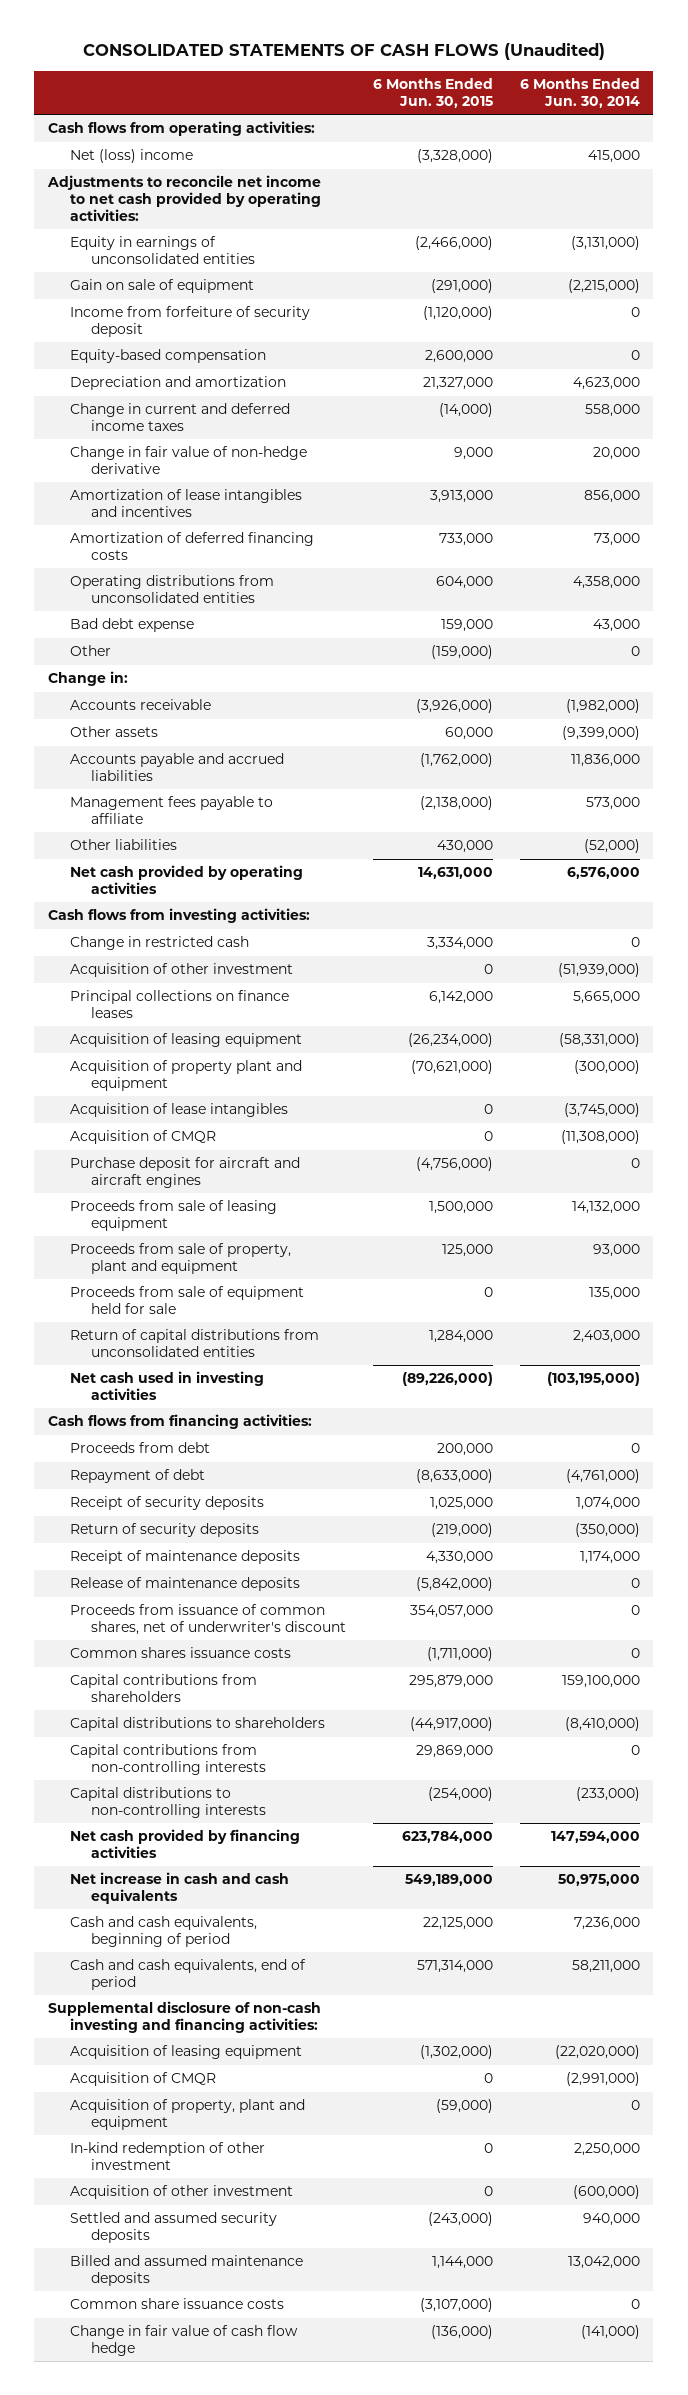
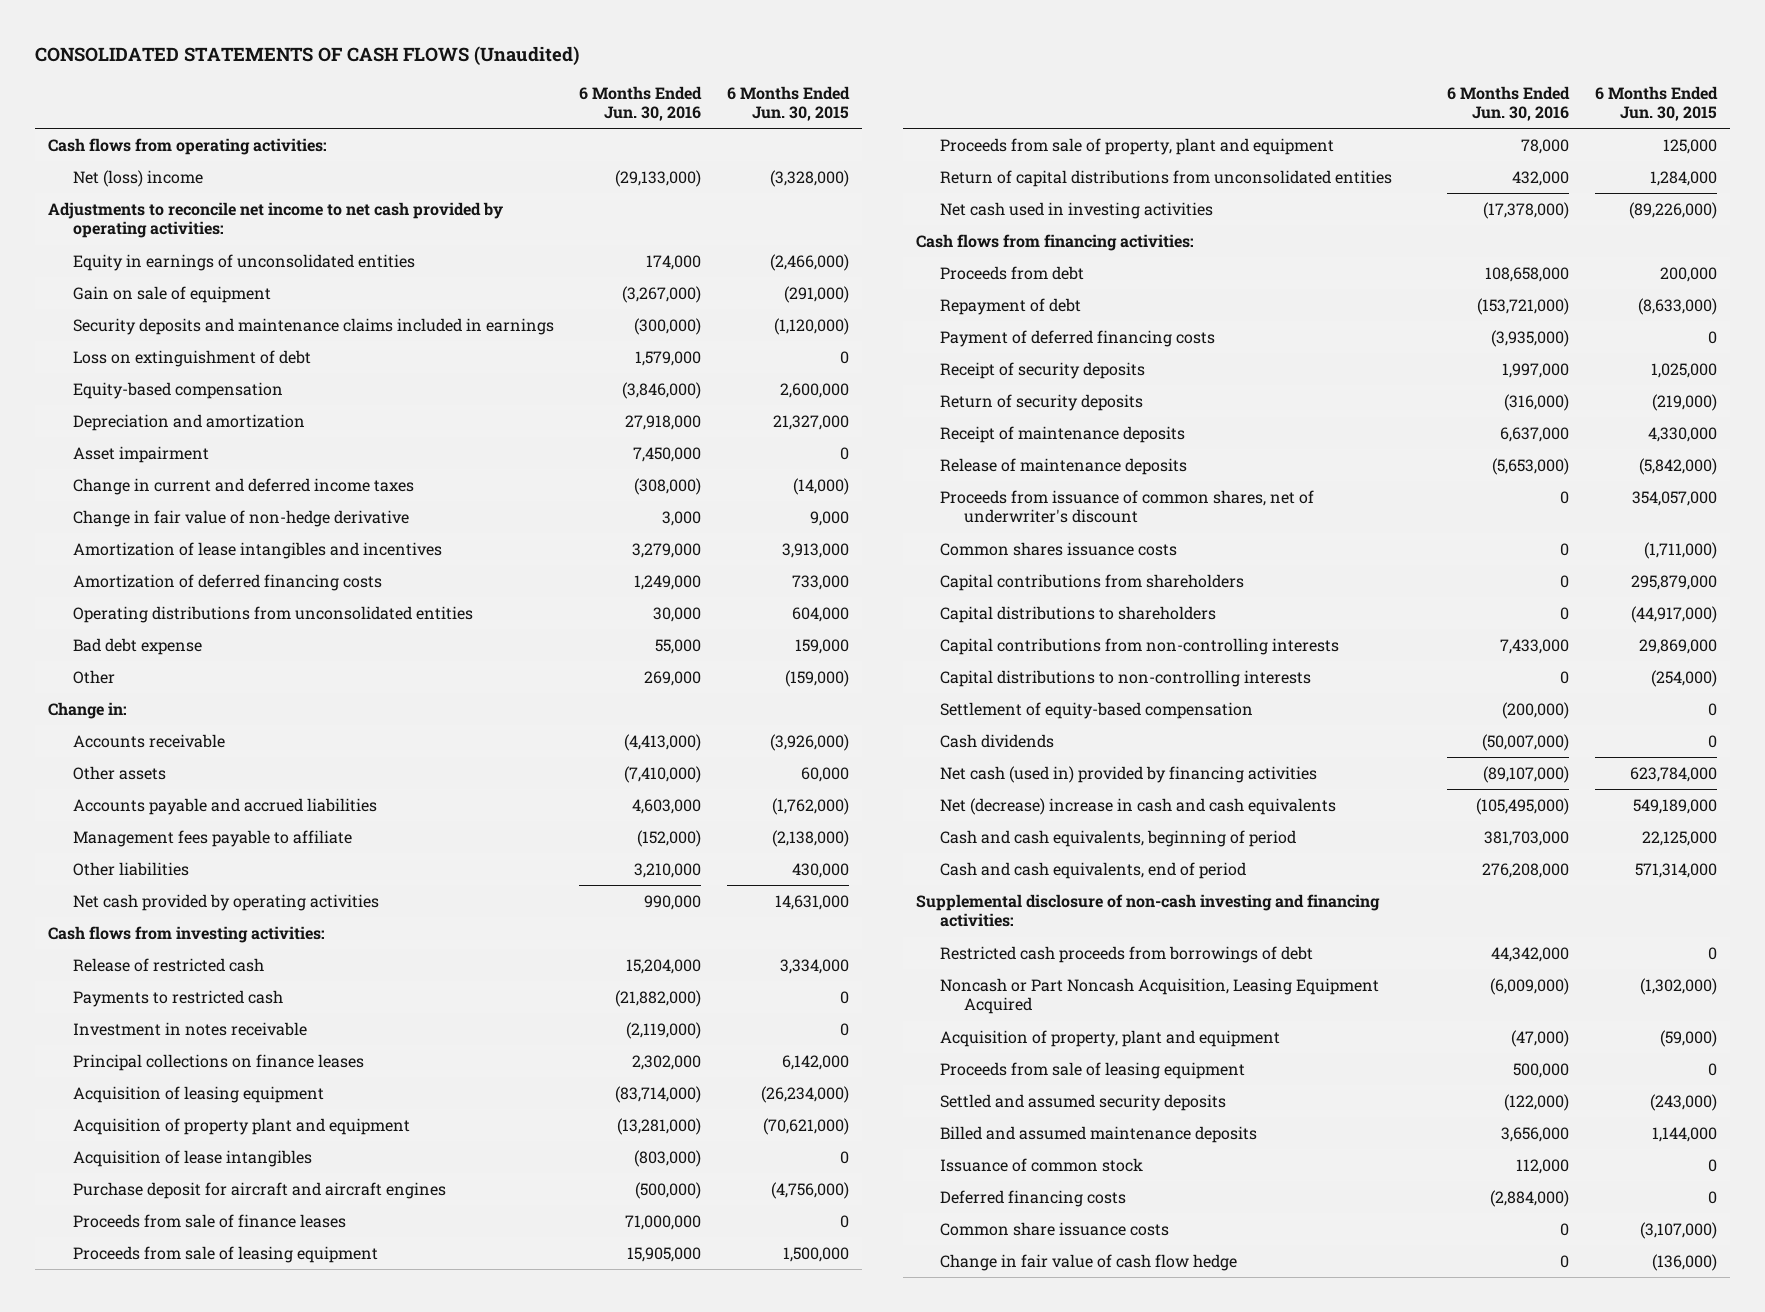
[520,78,641,108] 6 Months Ended Jun. 30, 2014 -> none
none -> [579,85,703,122] 6 Months Ended Jun. 30, 2016
[69,306,310,338] Income from forfeiture of security deposit -> [72,317,554,335] Security deposits and maintenance claims included in earnings
none -> [72,349,311,367] Loss on extinguishment of debt
none -> [72,445,209,463] Asset impairment
[69,936,249,951] Change in restricted cash -> [72,957,264,972] Release of restricted cash
none -> [72,989,283,1007] Payments to restricted cash
[69,963,293,978] Acquisition of other investment -> [72,1021,307,1036] Investment in notes receivable
[69,1130,216,1145] Acquisition of CMQR -> none
none -> [72,1213,346,1228] Proceeds from sale of finance leases
[69,1286,304,1315] Proceeds from sale of equipment held for sale -> none
none -> [940,329,1216,347] Payment of deferred financing costs
none -> [940,701,1254,719] Settlement of equity-based compensation
none -> [940,733,1055,748] Cash dividends
[69,1829,300,1859] Net cash provided by financing activities -> [940,765,1318,783] Net cash (used in) provided by financing activities
[69,1872,289,1905] Net increase in cash and cash equivalents -> [940,797,1337,815] Net (decrease) increase in cash and cash equivalents
[69,2072,216,2087] Acquisition of CMQR -> none
none -> [940,945,1314,963] Restricted cash proceeds from borrowings of debt
[69,2045,302,2060] Acquisition of leasing equipment -> [940,977,1380,1015] Noncash or Part Noncash Acquisition, Leasing Equipment Acquired
[69,2142,265,2171] In-kind redemption of other investment -> none
[69,2185,293,2200] Acquisition of other investment -> none
none -> [940,1061,1246,1079] Proceeds from sale of leasing equipment
none -> [940,1157,1144,1172] Issuance of common stock
none -> [940,1189,1127,1207] Deferred financing costs

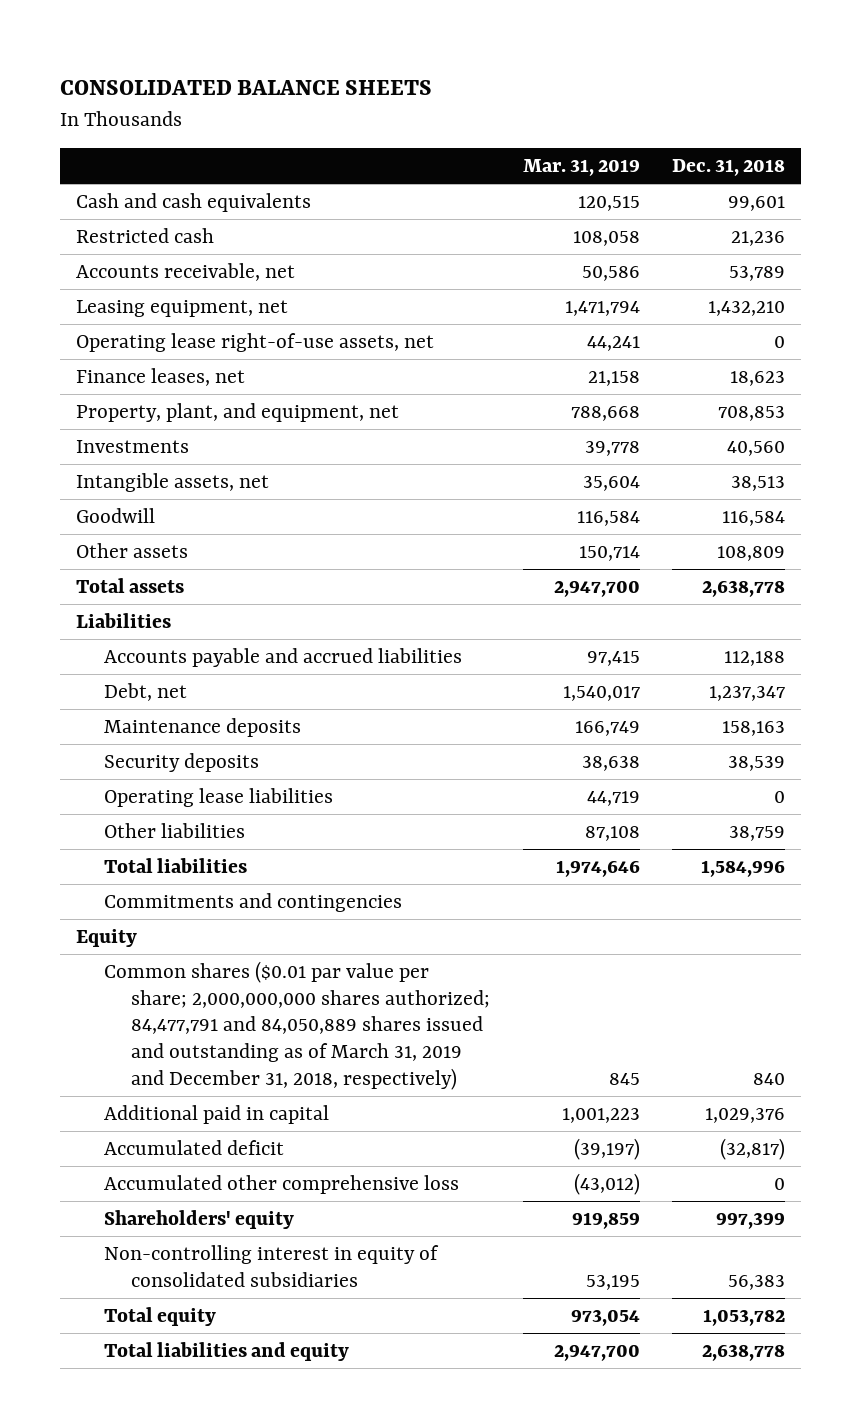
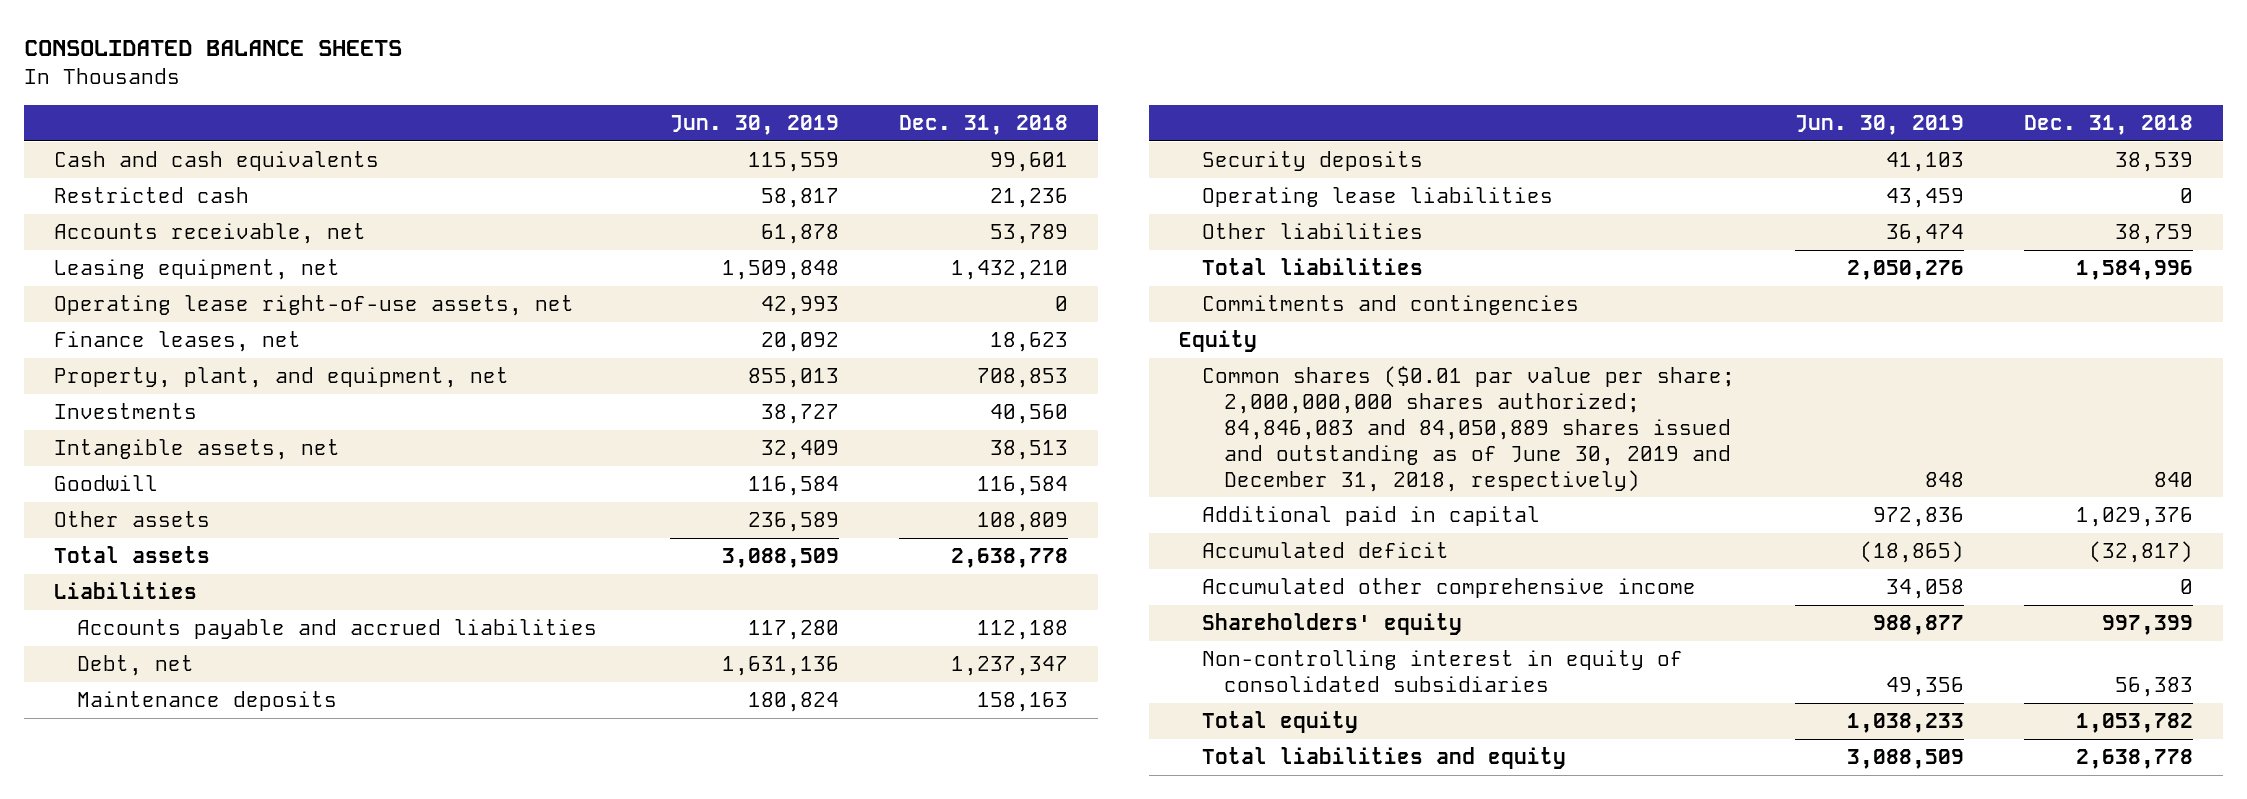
[522,159,640,177] Mar. 31, 2019 -> none
none -> [669,115,839,136] Jun. 30, 2019
[103,960,491,1091] Common shares ($0.01 par value per share; 2,000,000,000 shares authorized; 84,477,791 and 84,050,889 shares issued and outstanding as of March 31, 2019 and December 31, 2018, respectively) -> [1201,366,1735,492] Common shares ($0.01 par value per share; 2,000,000,000 shares authorized; 84,846,083 and 84,050,889 shares issued and outstanding as of June 30, 2019 and December 31, 2018, respectively)
[103,1174,459,1194] Accumulated other comprehensive loss -> [1201,578,1696,599] Accumulated other comprehensive income

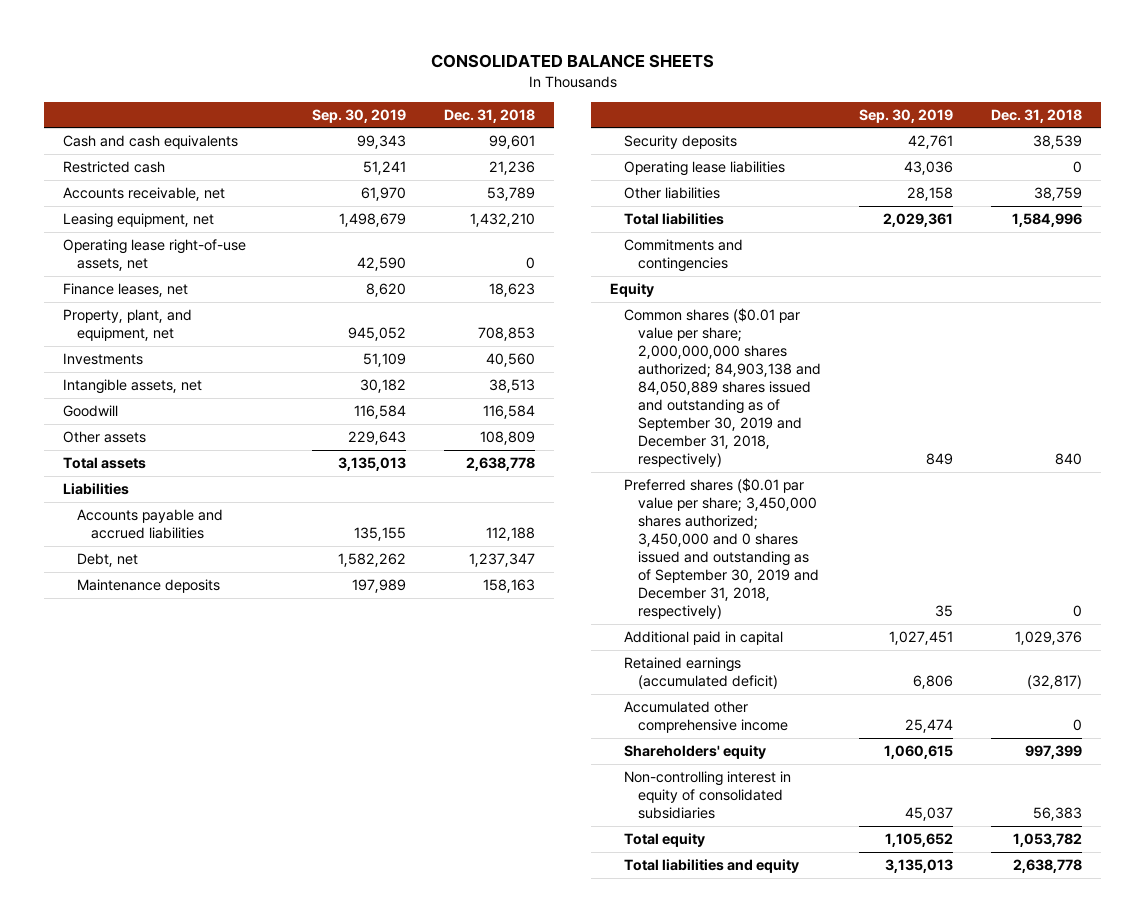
[669,115,839,136] Jun. 30, 2019 -> none
none -> [312,108,407,123] Sep. 30, 2019
[1201,366,1735,492] Common shares ($0.01 par value per share; 2,000,000,000 shares authorized; 84,846,083 and 84,050,889 shares issued and outstanding as of June 30, 2019 and December 31, 2018, respectively) -> [624,308,822,468] Common shares ($0.01 par value per share; 2,000,000,000 shares authorized; 84,903,138 and 84,050,889 shares issued and outstanding as of September 30, 2019 and December 31, 2018, respectively)
none -> [624,478,820,620] Preferred shares ($0.01 par value per share; 3,450,000 shares authorized; 3,450,000 and 0 shares issued and outstanding as of September 30, 2019 and December 31, 2018, respectively)
[1201,542,1449,559] Accumulated deficit -> [624,657,779,690] Retained earnings (accumulated deficit)

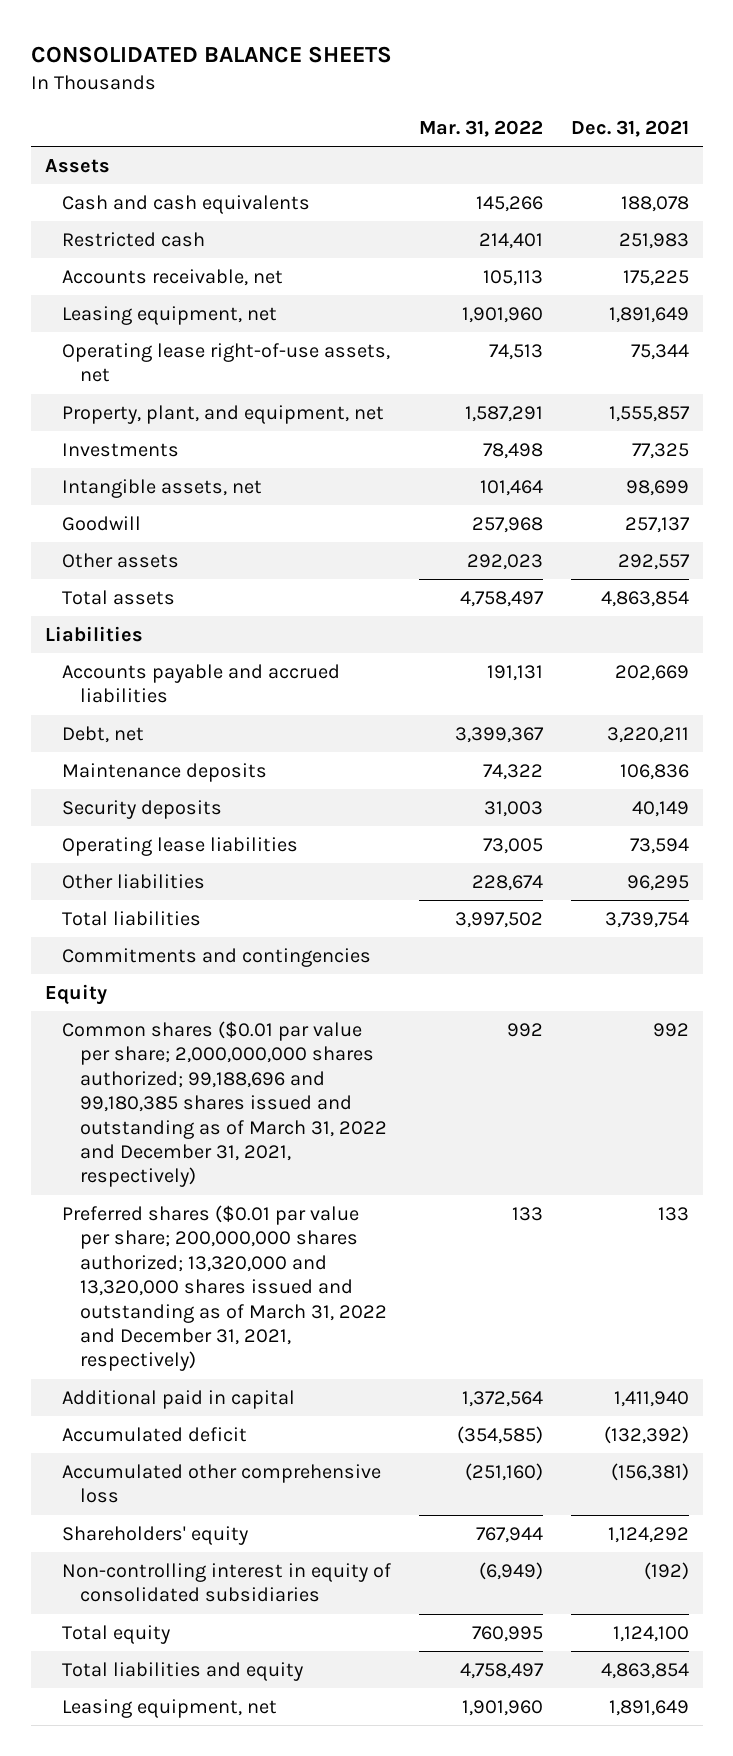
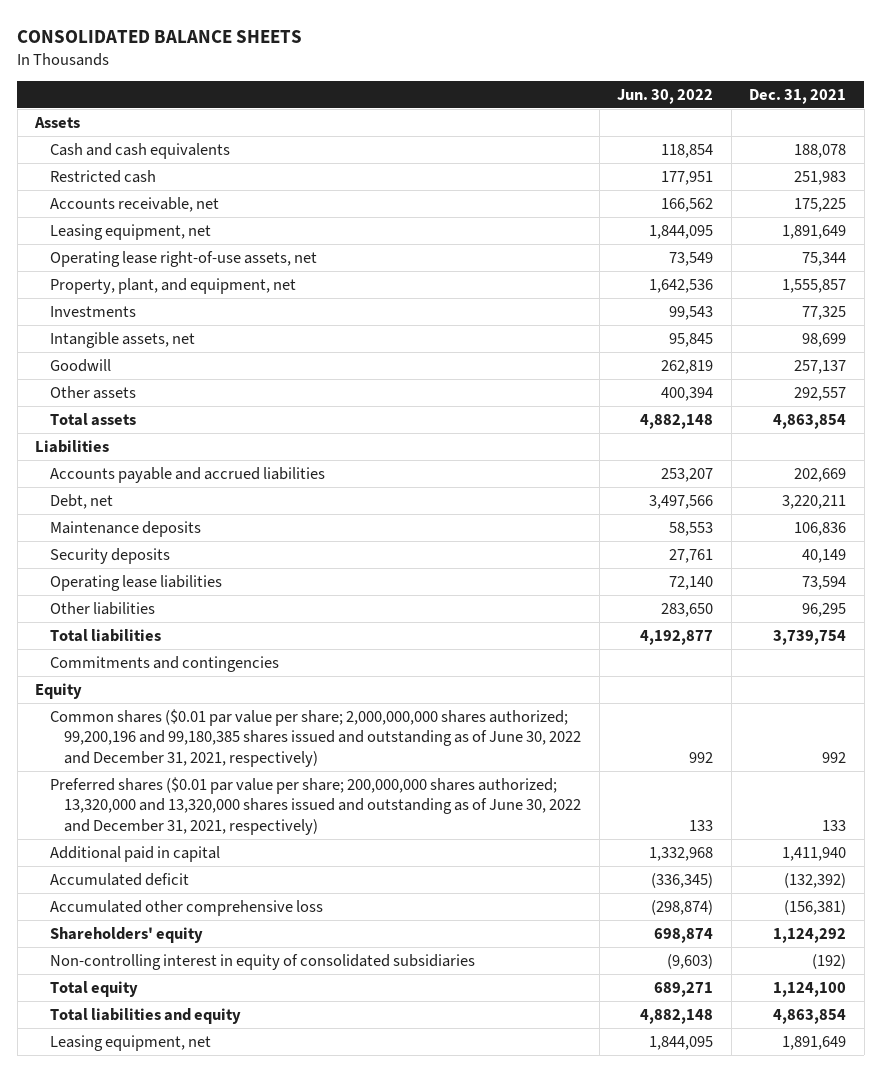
[419,119,544,137] Mar. 31, 2022 -> none
none -> [617,89,714,105] Jun. 30, 2022
[62,1021,388,1188] Common shares ($0.01 par value per share; 2,000,000,000 shares authorized; 99,188,696 and 99,180,385 shares issued and outstanding as of March 31, 2022 and December 31, 2021, respectively) -> [49,708,582,768] Common shares ($0.01 par value per share; 2,000,000,000 shares authorized; 99,200,196 and 99,180,385 shares issued and outstanding as of June 30, 2022 and December 31, 2021, respectively)
[62,1205,388,1372] Preferred shares ($0.01 par value per share; 200,000,000 shares authorized; 13,320,000 and 13,320,000 shares issued and outstanding as of March 31, 2022 and December 31, 2021, respectively) -> [49,776,582,836] Preferred shares ($0.01 par value per share; 200,000,000 shares authorized; 13,320,000 and 13,320,000 shares issued and outstanding as of June 30, 2022 and December 31, 2021, respectively)

